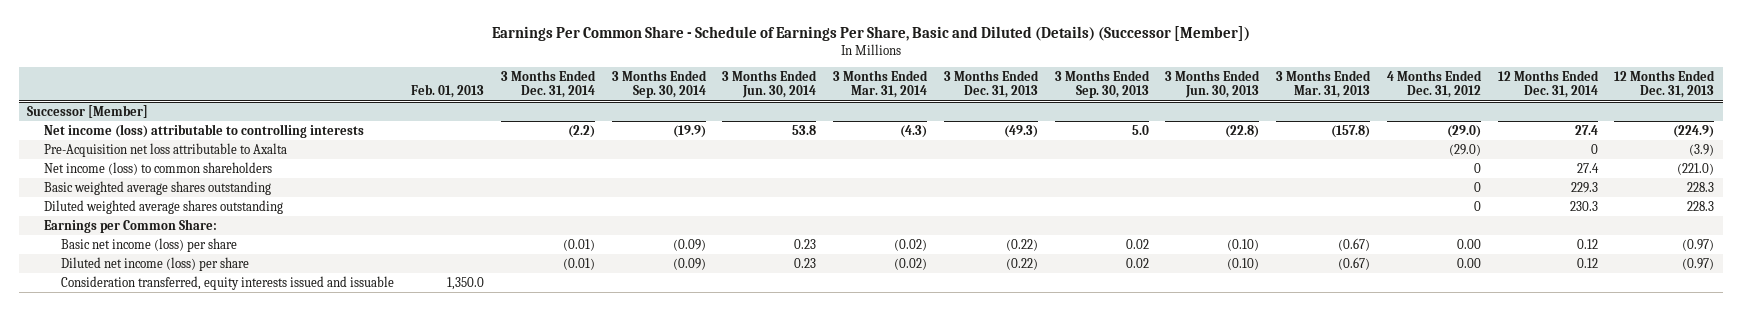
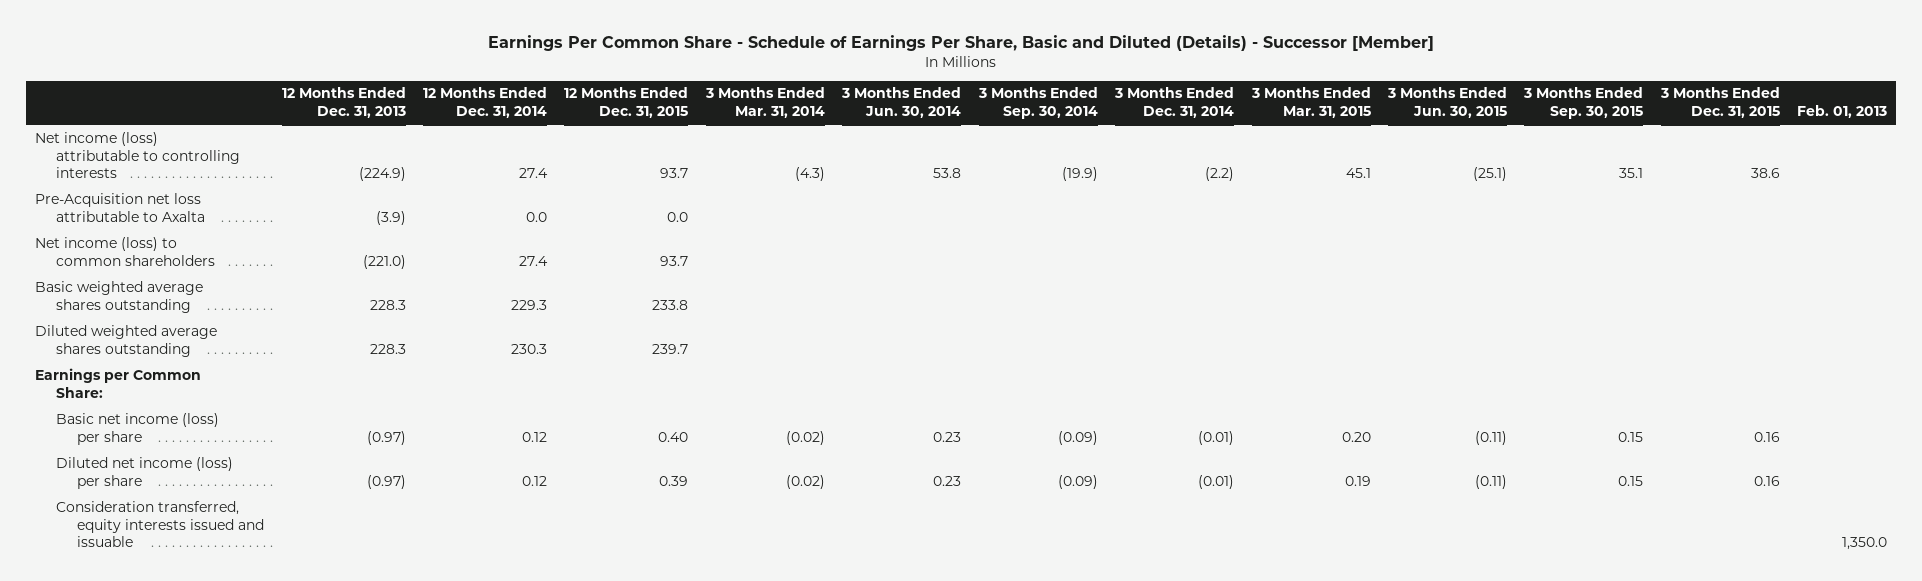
[491,26,1250,42] Earnings Per Common Share - Schedule of Earnings Per Share, Basic and Diluted (Details) (Successor [Member]) -> [488,34,1435,51] Earnings Per Common Share - Schedule of Earnings Per Share, Basic and Diluted (Details) - Successor [Member]
[943,69,1039,99] 3 Months Ended Dec. 31, 2013 -> none
[1054,69,1150,99] 3 Months Ended Sep. 30, 2013 -> none
[1165,69,1261,99] 3 Months Ended Jun. 30, 2013 -> none
[1276,69,1372,99] 3 Months Ended Mar. 31, 2013 -> none
[1386,69,1482,99] 4 Months Ended Dec. 31, 2012 -> none
none -> [564,87,689,119] 12 Months Ended Dec. 31, 2015
none -> [1250,87,1371,119] 3 Months Ended Mar. 31, 2015
none -> [1387,87,1508,119] 3 Months Ended Jun. 30, 2015
none -> [1523,87,1644,120] 3 Months Ended Sep. 30, 2015
none -> [1659,87,1780,119] 3 Months Ended Dec. 31, 2015
[27,104,149,118] Successor [Member] -> none
[1590,143,1598,154] 0 -> [526,211,548,222] 0.0

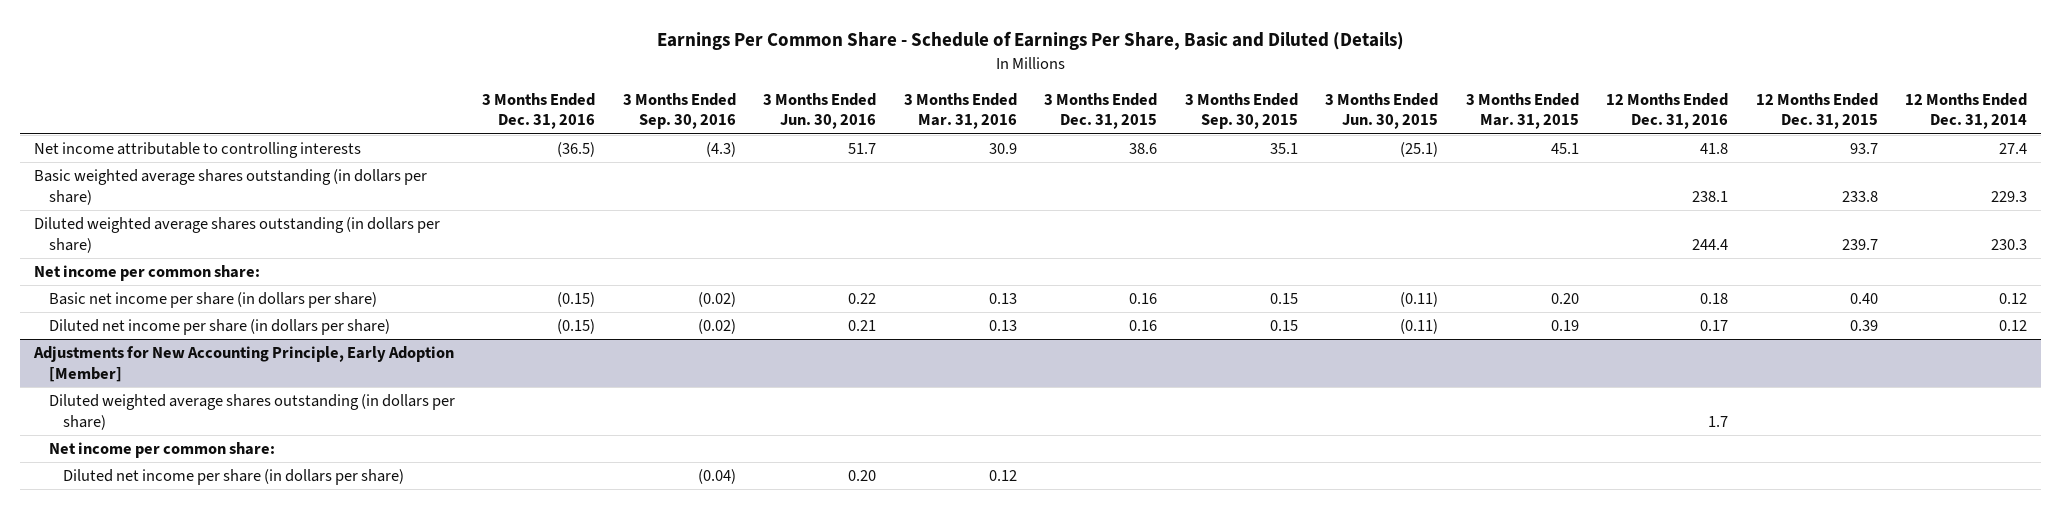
[488,34,1435,51] Earnings Per Common Share - Schedule of Earnings Per Share, Basic and Diluted (Details) - Successor [Member] -> [656,31,1404,51] Earnings Per Common Share - Schedule of Earnings Per Share, Basic and Diluted (Details)
[281,87,406,119] 12 Months Ended Dec. 31, 2013 -> none
[704,87,825,119] 3 Months Ended Mar. 31, 2014 -> none
[841,87,962,119] 3 Months Ended Jun. 30, 2014 -> none
[977,87,1098,120] 3 Months Ended Sep. 30, 2014 -> none
[1114,87,1235,119] 3 Months Ended Dec. 31, 2014 -> none
[1797,105,1888,119] Feb. 01, 2013 -> none
none -> [482,92,596,130] 3 Months Ended Dec. 31, 2016
none -> [622,92,736,130] 3 Months Ended Sep. 30, 2016
none -> [763,92,877,130] 3 Months Ended Jun. 30, 2016
none -> [903,92,1017,130] 3 Months Ended Mar. 31, 2016
none -> [1606,92,1729,130] 12 Months Ended Dec. 31, 2016
[35,192,206,222] Pre-Acquisition net loss attributable to Axalta -> none
[35,236,216,266] Net income (loss) to common shareholders -> none
[56,500,265,548] Consideration transferred, equity interests issued and issuable -> none
[35,131,241,179] Net income (loss) attributable to controlling interests -> [34,142,362,159] Net income attributable to controlling interests
[35,280,204,313] Basic weighted average shares outstanding -> [34,169,428,205] Basic weighted average shares outstanding (in dollars per share)
[35,324,218,357] Diluted weighted average shares outstanding -> [34,217,441,253] Diluted weighted average shares outstanding (in dollars per share)
[35,367,202,398] Earnings per Common Share: -> [34,265,261,282] Net income per common share:
[56,412,220,445] Basic net income (loss) per share -> [48,292,377,309] Basic net income per share (in dollars per share)
[56,456,234,489] Diluted net income (loss) per share -> [48,319,390,336] Diluted net income per share (in dollars per share)
none -> [33,346,455,382] Adjustments for New Accounting Principle, Early Adoption [Member]
none -> [48,394,455,430] Diluted weighted average shares outstanding (in dollars per share)
none -> [48,442,275,459] Net income per common share:
none -> [63,469,405,486] Diluted net income per share (in dollars per share)

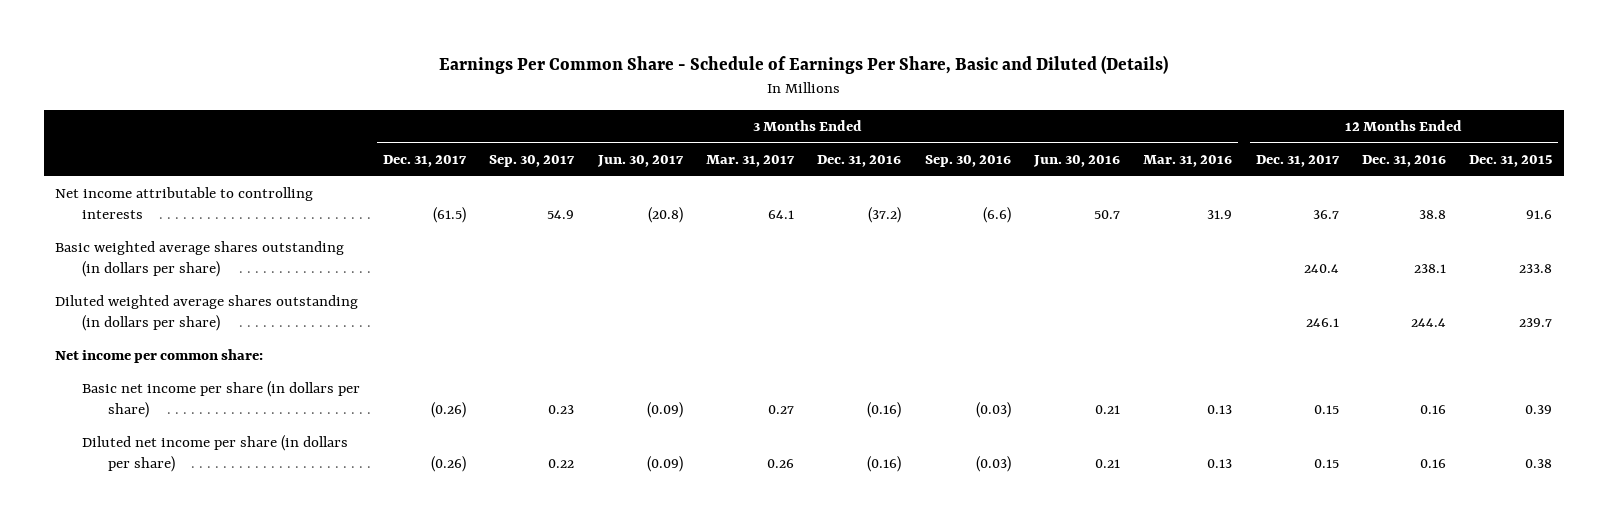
[1044,92,1158,130] 3 Months Ended Dec. 31, 2015 -> none
[1184,92,1298,130] 3 Months Ended Sep. 30, 2015 -> none
[1325,92,1439,130] 3 Months Ended Jun. 30, 2015 -> none
[1465,92,1579,130] 3 Months Ended Mar. 31, 2015 -> none
[1905,92,2028,130] 12 Months Ended Dec. 31, 2014 -> none
none -> [383,155,468,168] Dec. 31, 2017
none -> [489,155,576,168] Sep. 30, 2017
none -> [596,155,684,168] Jun. 30, 2017
none -> [706,155,796,168] Mar. 31, 2017
none -> [1255,155,1340,168] Dec. 31, 2017
[557,142,596,158] (36.5) -> [868,207,902,224] (37.2)
[705,142,736,158] (4.3) -> [982,207,1011,224] (6.6)
[848,143,877,155] 51.7 -> [1094,210,1121,220] 50.7
[988,143,1017,155] 30.9 -> [1207,210,1233,220] 31.9
[1700,143,1729,155] 41.8 -> [1419,210,1447,220] 38.8
[1849,143,1878,155] 93.7 -> [1526,210,1553,220] 91.6
[33,346,455,382] Adjustments for New Accounting Principle, Early Adoption [Member] -> none
[48,394,455,430] Diluted weighted average shares outstanding (in dollars per share) -> none
[48,442,275,459] Net income per common share: -> none
[63,469,405,486] Diluted net income per share (in dollars per share) -> none
[557,292,596,308] (0.15) -> [867,402,902,419] (0.16)
[697,292,736,308] (0.02) -> [975,402,1011,419] (0.03)
[848,293,877,305] 0.22 -> [1095,405,1121,415] 0.21
[1700,293,1729,305] 0.18 -> [1420,405,1447,415] 0.16
[1849,293,1878,305] 0.40 -> [1525,405,1553,415] 0.39
[557,319,596,335] (0.15) -> [867,456,902,473] (0.16)
[697,319,736,335] (0.02) -> [975,456,1011,473] (0.03)
[1700,320,1729,332] 0.17 -> [1420,459,1447,469] 0.16
[1849,320,1878,332] 0.39 -> [1525,459,1553,469] 0.38

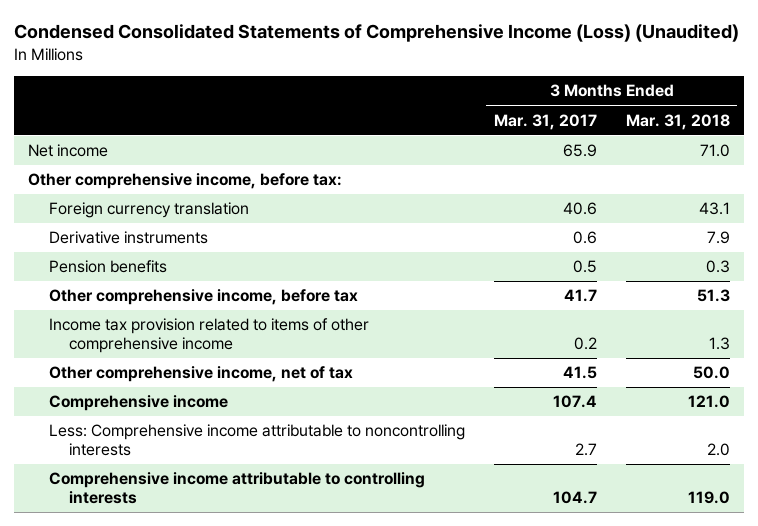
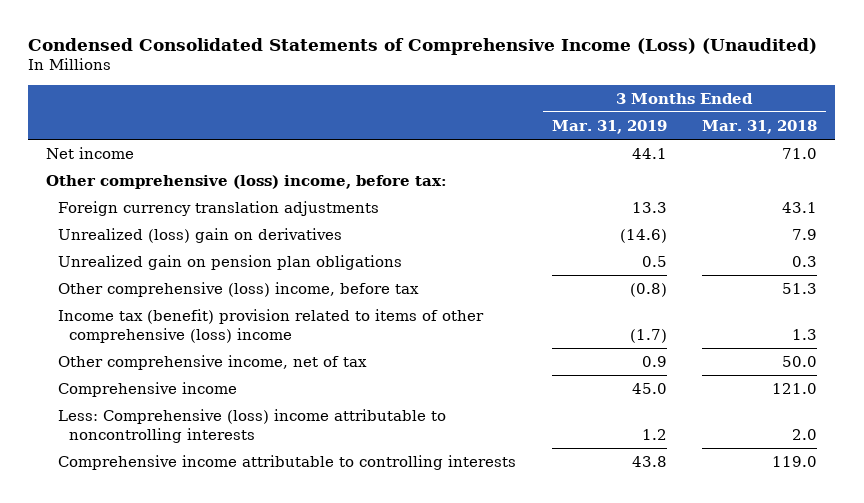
[493,113,597,130] Mar. 31, 2017 -> none
none -> [551,119,667,134] Mar. 31, 2019
[28,173,343,190] Other comprehensive income, before tax: -> [46,174,448,189] Other comprehensive (loss) income, before tax:
[48,202,249,219] Foreign currency translation -> [57,200,379,216] Foreign currency translation adjustments
[48,231,208,245] Derivative instruments -> [57,227,342,243] Unrealized (loss) gain on derivatives
[48,260,167,274] Pension benefits -> [57,254,402,270] Unrealized gain on pension plan obligations
[48,289,358,306] Other comprehensive income, before tax -> [57,281,419,297] Other comprehensive (loss) income, before tax
[48,318,369,354] Income tax provision related to items of other comprehensive income -> [57,308,484,343] Income tax (benefit) provision related to items of other comprehensive (loss) income
[48,424,465,457] Less: Comprehensive income attributable to noncontrolling interests -> [57,408,446,443] Less: Comprehensive (loss) income attributable to noncontrolling interests

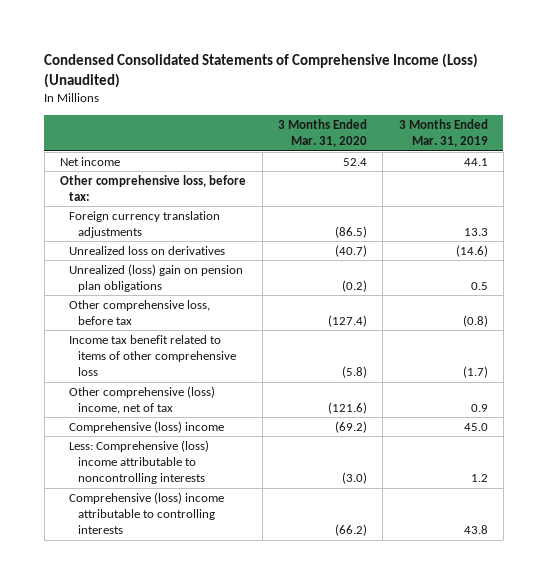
[702,119,818,134] Mar. 31, 2018 -> none
none -> [277,119,367,148] 3 Months Ended Mar. 31, 2020
[46,174,448,189] Other comprehensive (loss) income, before tax: -> [60,174,247,201] Other comprehensive loss, before tax:
[57,227,342,243] Unrealized (loss) gain on derivatives -> [69,245,226,255] Unrealized loss on derivatives
[57,254,402,270] Unrealized gain on pension plan obligations -> [69,263,244,292] Unrealized (loss) gain on pension plan obligations
[57,281,419,297] Other comprehensive (loss) income, before tax -> [69,299,211,325] Other comprehensive loss, before tax
[57,308,484,343] Income tax (benefit) provision related to items of other comprehensive (loss) income -> [69,334,237,376] Income tax benefit related to items of other comprehensive loss
[57,354,367,370] Other comprehensive income, net of tax -> [69,385,216,414] Other comprehensive (loss) income, net of tax
[57,381,237,397] Comprehensive income -> [69,420,225,433] Comprehensive (loss) income
[57,454,516,470] Comprehensive income attributable to controlling interests -> [69,491,225,534] Comprehensive (loss) income attributable to controlling interests

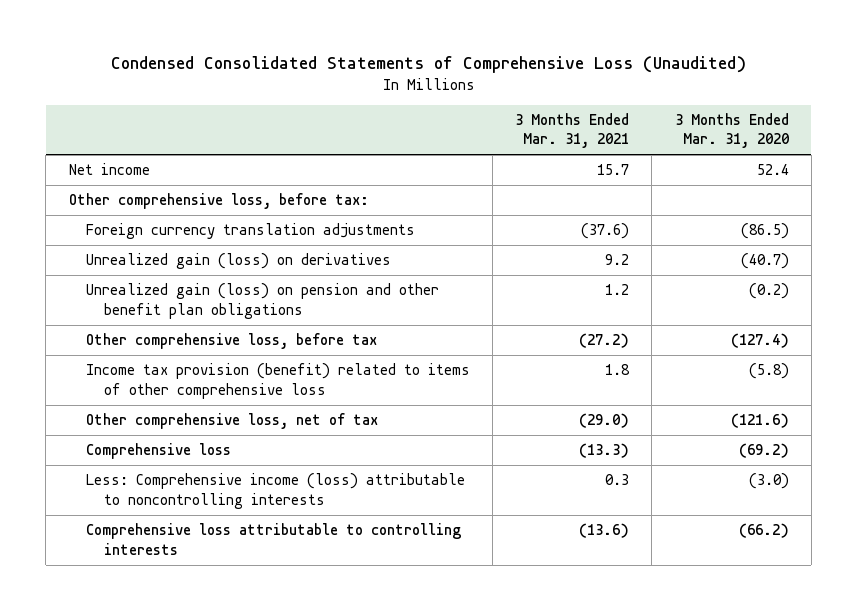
[44,52,479,88] Condensed Consolidated Statements of Comprehensive Income (Loss) (Unaudited) -> [110,56,746,74] Condensed Consolidated Statements of Comprehensive Loss (Unaudited)
[398,119,488,148] 3 Months Ended Mar. 31, 2019 -> none
none -> [515,112,630,149] 3 Months Ended Mar. 31, 2021
[69,245,226,255] Unrealized loss on derivatives -> [86,253,392,270] Unrealized gain (loss) on derivatives
[69,263,244,292] Unrealized (loss) gain on pension plan obligations -> [86,283,440,319] Unrealized gain (loss) on pension and other benefit plan obligations
[69,334,237,376] Income tax benefit related to items of other comprehensive loss -> [86,363,471,399] Income tax provision (benefit) related to items of other comprehensive loss
[69,385,216,414] Other comprehensive (loss) income, net of tax -> [86,413,379,430] Other comprehensive loss, net of tax
[69,420,225,433] Comprehensive (loss) income -> [86,443,232,460] Comprehensive loss
[69,439,210,484] Less: Comprehensive (loss) income attributable to noncontrolling interests -> [86,473,466,509] Less: Comprehensive income (loss) attributable to noncontrolling interests
[69,491,225,534] Comprehensive (loss) income attributable to controlling interests -> [86,523,462,555] Comprehensive loss attributable to controlling interests

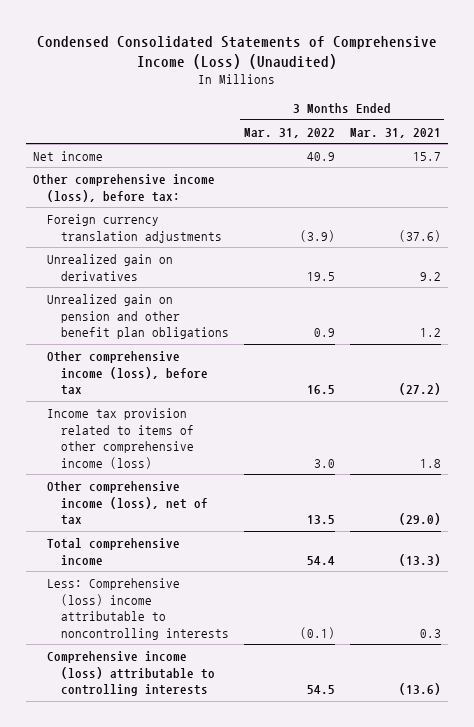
[110,56,746,74] Condensed Consolidated Statements of Comprehensive Loss (Unaudited) -> [36,35,437,69] Condensed Consolidated Statements of Comprehensive Income (Loss) (Unaudited)
[674,112,789,149] 3 Months Ended Mar. 31, 2020 -> none
none -> [243,127,335,138] Mar. 31, 2022
[68,193,369,210] Other comprehensive loss, before tax: -> [33,173,216,202] Other comprehensive income (loss), before tax:
[86,253,392,270] Unrealized gain (loss) on derivatives -> [47,253,174,281] Unrealized gain on derivatives
[86,283,440,319] Unrealized gain (loss) on pension and other benefit plan obligations -> [47,293,230,340] Unrealized gain on pension and other benefit plan obligations
[86,333,378,350] Other comprehensive loss, before tax -> [47,350,209,396] Other comprehensive income (loss), before tax
[86,363,471,399] Income tax provision (benefit) related to items of other comprehensive loss -> [47,407,195,469] Income tax provision related to items of other comprehensive income (loss)
[86,413,379,430] Other comprehensive loss, net of tax -> [47,480,209,526] Other comprehensive income (loss), net of tax
[86,443,232,460] Comprehensive loss -> [47,537,181,565] Total comprehensive income
[86,473,466,509] Less: Comprehensive income (loss) attributable to noncontrolling interests -> [47,577,230,640] Less: Comprehensive (loss) income attributable to noncontrolling interests
[86,523,462,555] Comprehensive loss attributable to controlling interests -> [47,650,216,697] Comprehensive income (loss) attributable to controlling interests

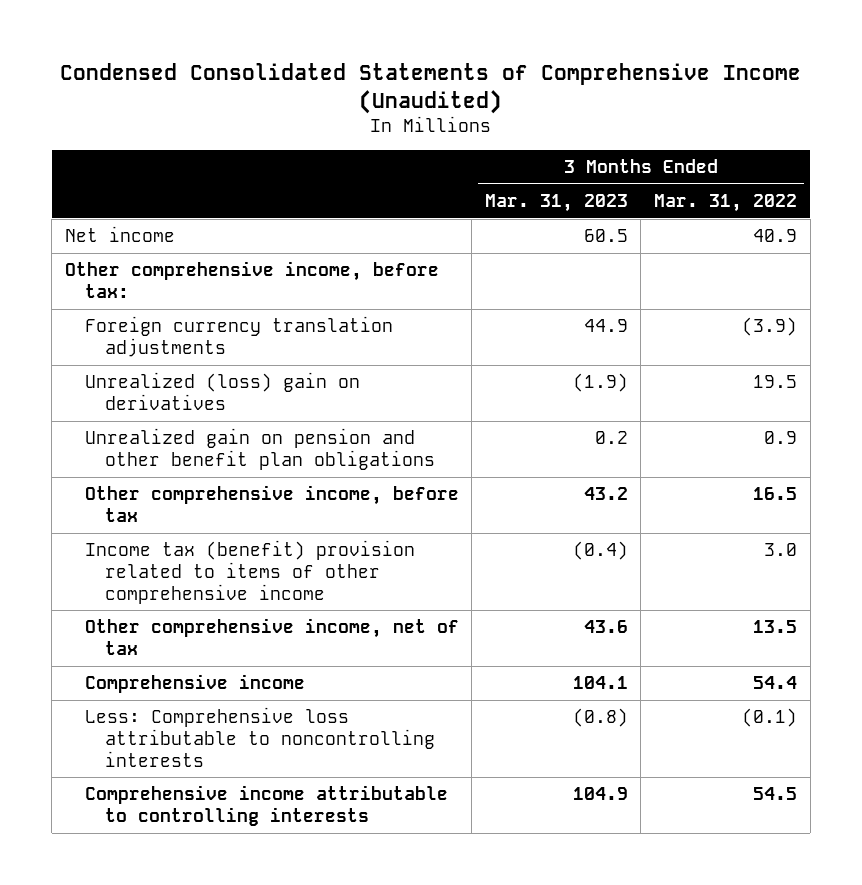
[36,35,437,69] Condensed Consolidated Statements of Comprehensive Income (Loss) (Unaudited) -> [59,62,801,114] Condensed Consolidated Statements of Comprehensive Income (Unaudited)
[349,127,441,138] Mar. 31, 2021 -> none
none -> [484,193,628,212] Mar. 31, 2023
[33,173,216,202] Other comprehensive income (loss), before tax: -> [64,261,439,298] Other comprehensive income, before tax:
[47,253,174,281] Unrealized gain on derivatives -> [84,372,360,410] Unrealized (loss) gain on derivatives
[47,350,209,396] Other comprehensive income (loss), before tax -> [84,485,459,522] Other comprehensive income, before tax
[47,407,195,469] Income tax provision related to items of other comprehensive income (loss) -> [84,540,415,604] Income tax (benefit) provision related to items of other comprehensive income
[47,480,209,526] Other comprehensive income (loss), net of tax -> [84,618,459,655] Other comprehensive income, net of tax
[47,537,181,565] Total comprehensive income -> [84,674,305,694] Comprehensive income
[47,577,230,640] Less: Comprehensive (loss) income attributable to noncontrolling interests -> [84,707,435,767] Less: Comprehensive loss attributable to noncontrolling interests
[47,650,216,697] Comprehensive income (loss) attributable to controlling interests -> [84,785,448,826] Comprehensive income attributable to controlling interests

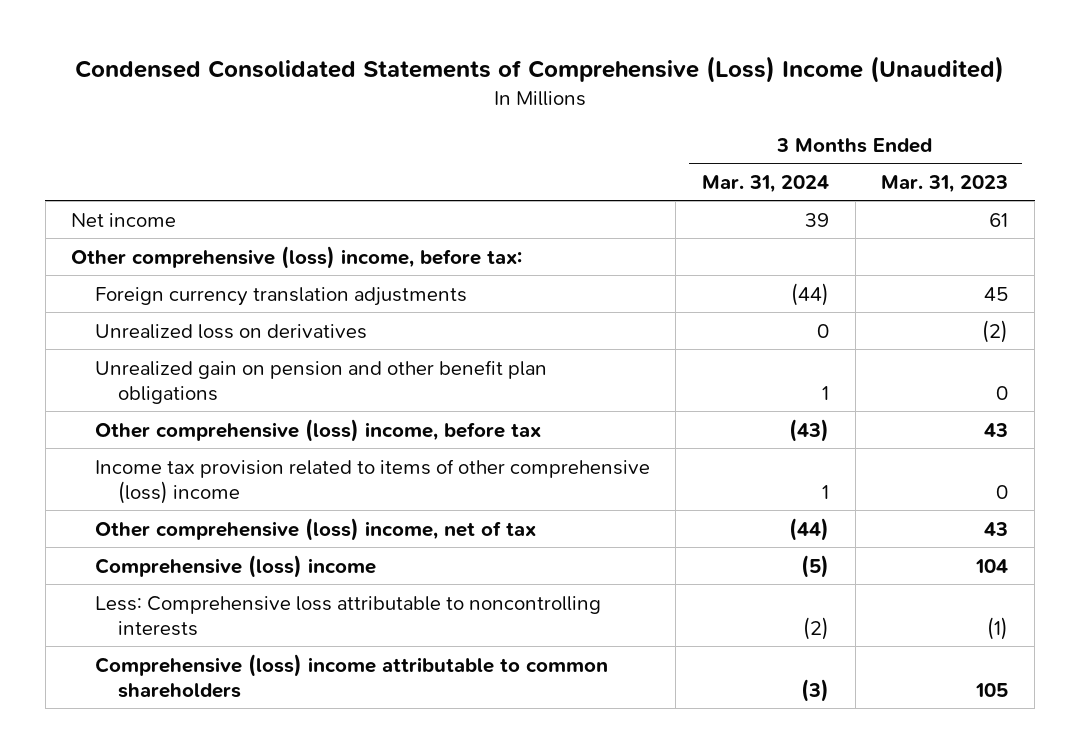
[59,62,801,114] Condensed Consolidated Statements of Comprehensive Income (Unaudited) -> [74,56,1004,84] Condensed Consolidated Statements of Comprehensive (Loss) Income (Unaudited)
[654,193,798,212] Mar. 31, 2022 -> none
none -> [702,174,830,193] Mar. 31, 2024
[583,229,628,243] 60.5 -> [989,212,1009,227] 61
[64,261,439,298] Other comprehensive income, before tax: -> [71,245,523,269] Other comprehensive (loss) income, before tax:
[583,319,628,333] 44.9 -> [984,286,1009,301] 45
[84,372,360,410] Unrealized (loss) gain on derivatives -> [94,323,367,339] Unrealized loss on derivatives
[572,373,628,393] (1.9) -> [982,319,1009,343] (2)
[594,431,628,445] 0.2 -> [996,385,1009,400] 0
[84,485,459,522] Other comprehensive income, before tax -> [94,418,541,442] Other comprehensive (loss) income, before tax
[583,487,628,501] 43.2 -> [984,422,1009,437] 43
[84,540,415,604] Income tax (benefit) provision related to items of other comprehensive income -> [94,458,650,504] Income tax provision related to items of other comprehensive (loss) income
[572,541,628,561] (0.4) -> [996,484,1009,499] 0
[84,618,459,655] Other comprehensive income, net of tax -> [94,517,536,541] Other comprehensive (loss) income, net of tax
[583,620,628,634] 43.6 -> [984,521,1009,536] 43
[84,674,305,694] Comprehensive income -> [94,554,376,578] Comprehensive (loss) income
[572,676,628,690] 104.1 -> [975,558,1009,573] 104
[572,708,628,728] (0.8) -> [987,616,1009,640] (1)
[84,785,448,826] Comprehensive income attributable to controlling interests -> [94,653,608,698] Comprehensive (loss) income attributable to common shareholders
[572,787,628,801] 104.9 -> [975,682,1009,697] 105

